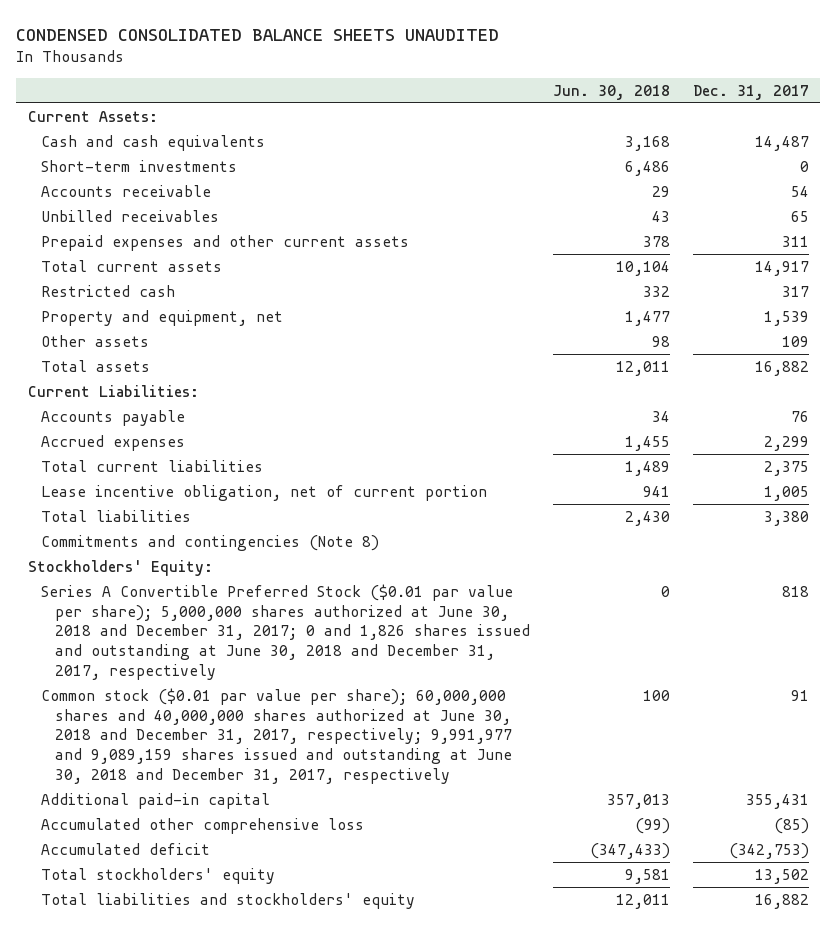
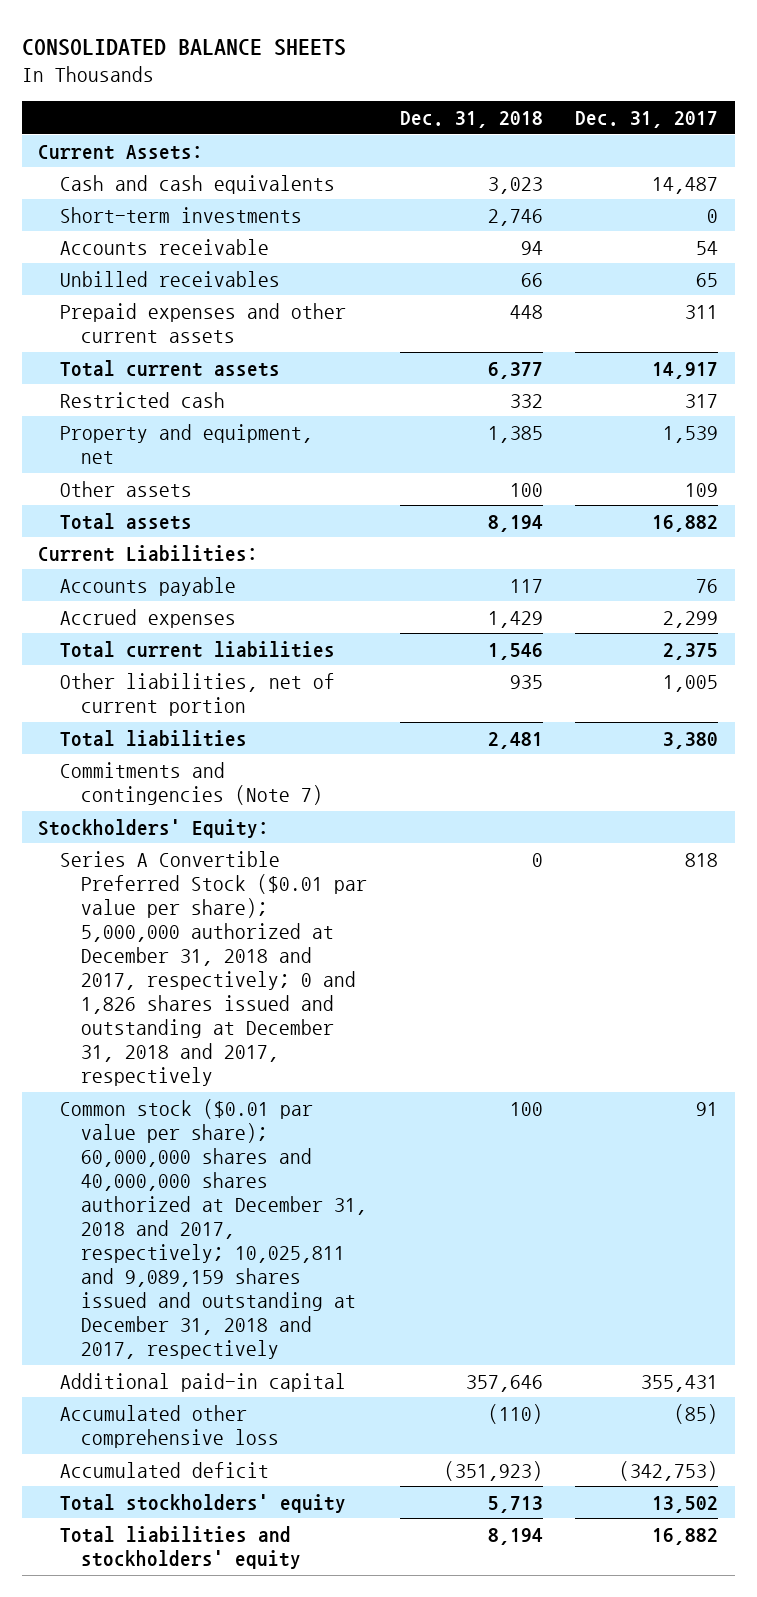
[16,28,500,41] CONDENSED CONSOLIDATED BALANCE SHEETS UNAUDITED -> [22,38,347,56] CONSOLIDATED BALANCE SHEETS
[552,84,670,100] Jun. 30, 2018 -> none
none -> [399,111,543,129] Dec. 31, 2018
[41,484,488,501] Lease incentive obligation, net of current portion -> none
none -> [59,672,335,716] Other liabilities, net of current portion
[41,534,380,551] Commitments and contingencies (Note 8) -> [59,761,324,805] Commitments and contingencies (Note 7)
[41,583,530,680] Series A Convertible Preferred Stock ($0.01 par value per share); 5,000,000 shares authorized at June 30, 2018 and December 31, 2017; 0 and 1,826 shares issued and outstanding at June 30, 2018 and December 31, 2017, respectively -> [59,850,368,1087] Series A Convertible Preferred Stock ($0.01 par value per share); 5,000,000 authorized at December 31, 2018 and 2017, respectively; 0 and 1,826 shares issued and outstanding at December 31, 2018 and 2017, respectively
[41,687,512,784] Common stock ($0.01 par value per share); 60,000,000 shares and 40,000,000 shares authorized at June 30, 2018 and December 31, 2017, respectively; 9,991,977 and 9,089,159 shares issued and outstanding at June 30, 2018 and December 31, 2017, respectively -> [59,1098,368,1360] Common stock ($0.01 par value per share); 60,000,000 shares and 40,000,000 shares authorized at December 31, 2018 and 2017, respectively; 10,025,811 and 9,089,159 shares issued and outstanding at December 31, 2018 and 2017, respectively

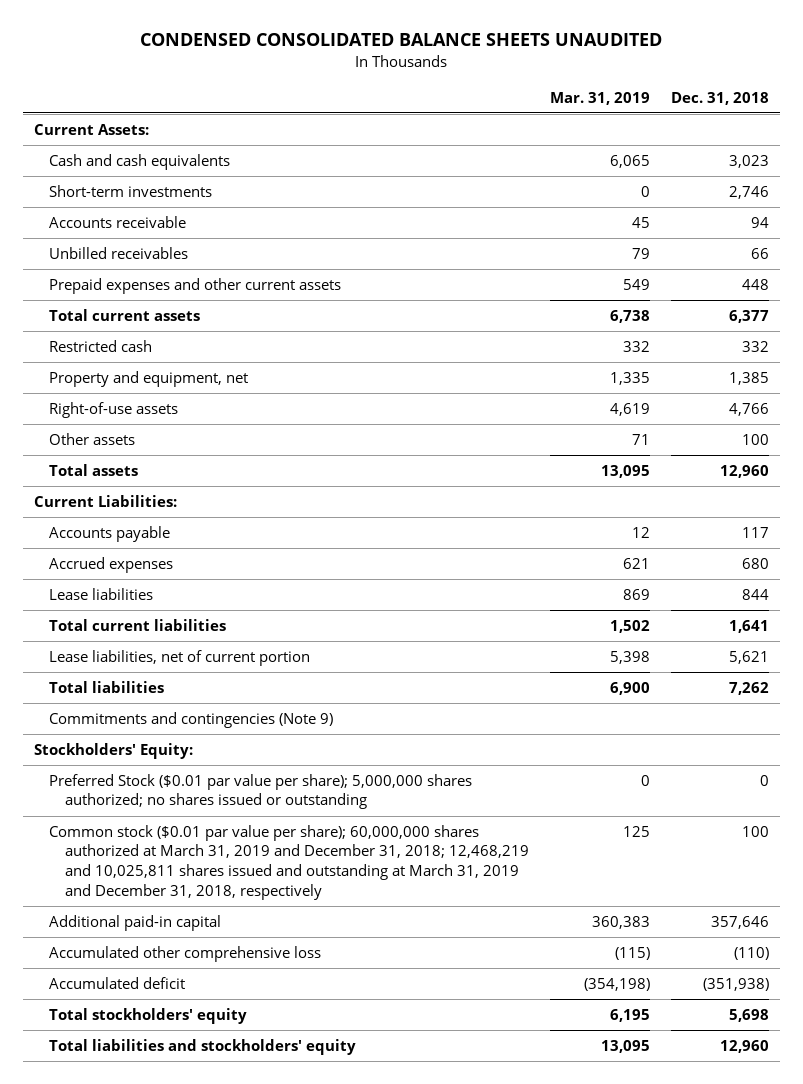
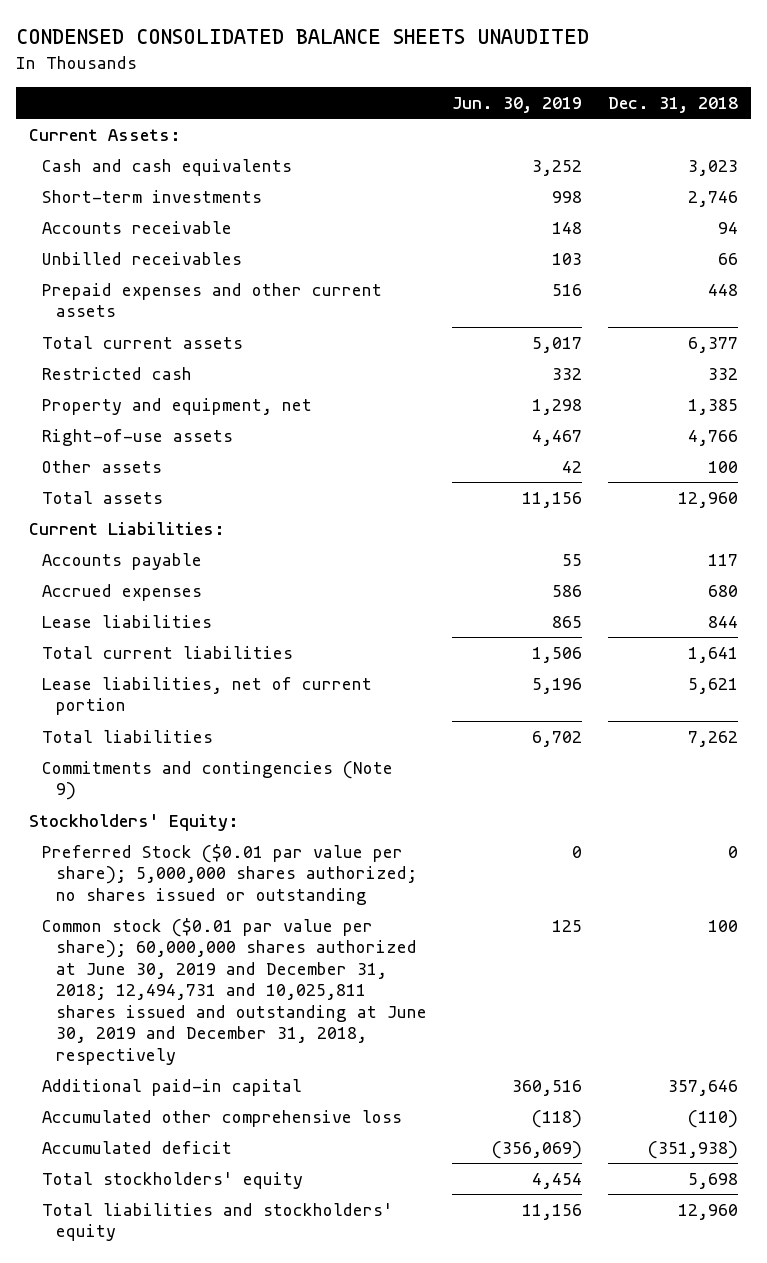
[550,91,651,105] Mar. 31, 2019 -> none
none -> [452,96,583,113] Jun. 30, 2019
[49,824,529,900] Common stock ($0.01 par value per share); 60,000,000 shares authorized at March 31, 2019 and December 31, 2018; 12,468,219 and 10,025,811 shares issued and outstanding at March 31, 2019 and December 31, 2018, respectively -> [42,917,427,1065] Common stock ($0.01 par value per share); 60,000,000 shares authorized at June 30, 2019 and December 31, 2018; 12,494,731 and 10,025,811 shares issued and outstanding at June 30, 2019 and December 31, 2018, respectively

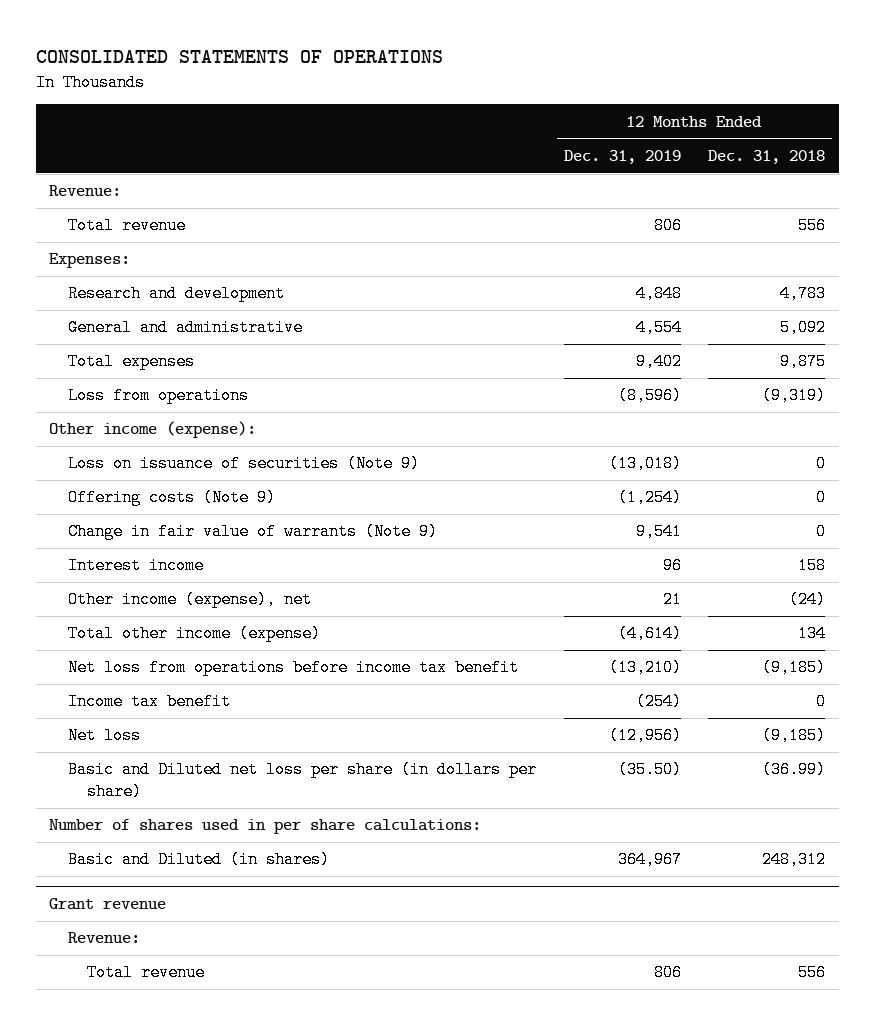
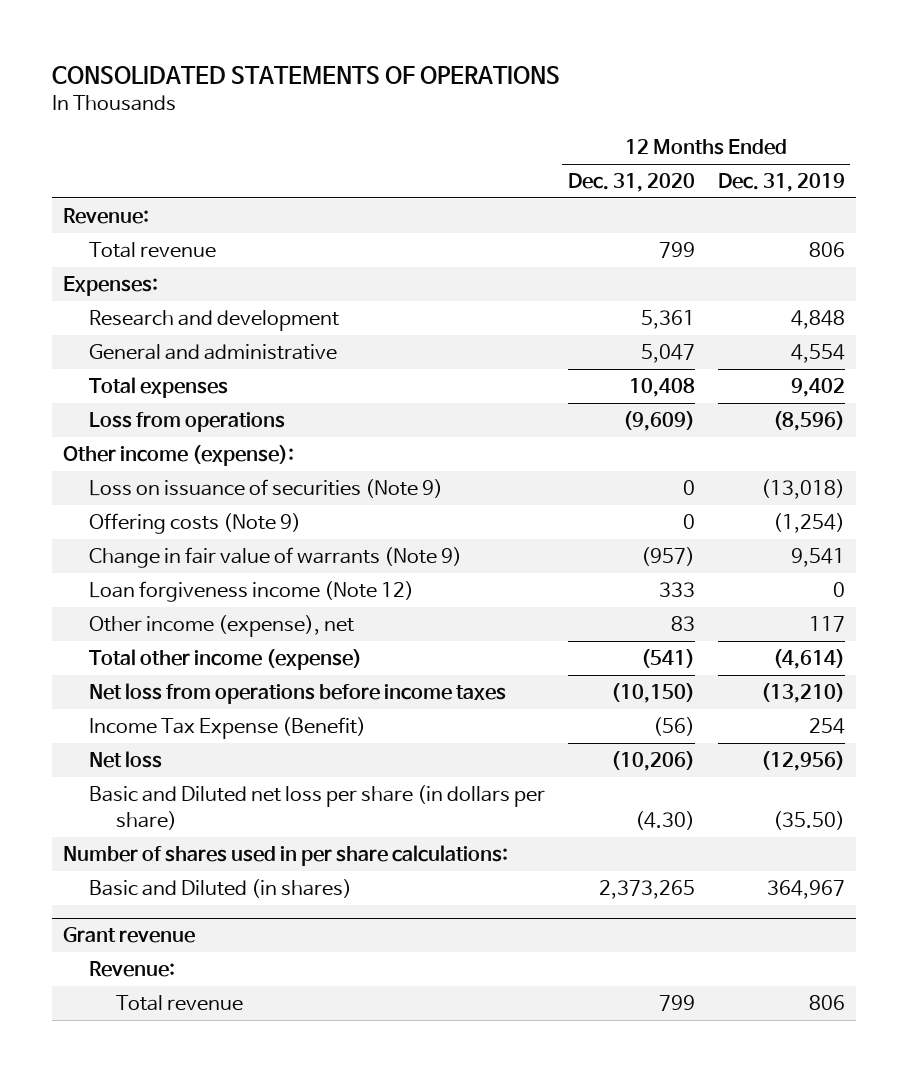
[708,149,826,164] Dec. 31, 2018 -> none
none -> [567,173,695,193] Dec. 31, 2020
[68,557,205,575] Interest income -> none
none -> [89,581,415,603] Loan forgiveness income (Note 12)
[662,591,682,609] 21 -> [808,616,845,633] 117
[68,659,520,677] Net loss from operations before income tax benefit -> [89,683,507,705] Net loss from operations before income taxes
[68,693,232,711] Income tax benefit -> [89,717,367,740] Income Tax Expense (Benefit)
[635,693,682,711] (254) -> [808,718,845,735] 254

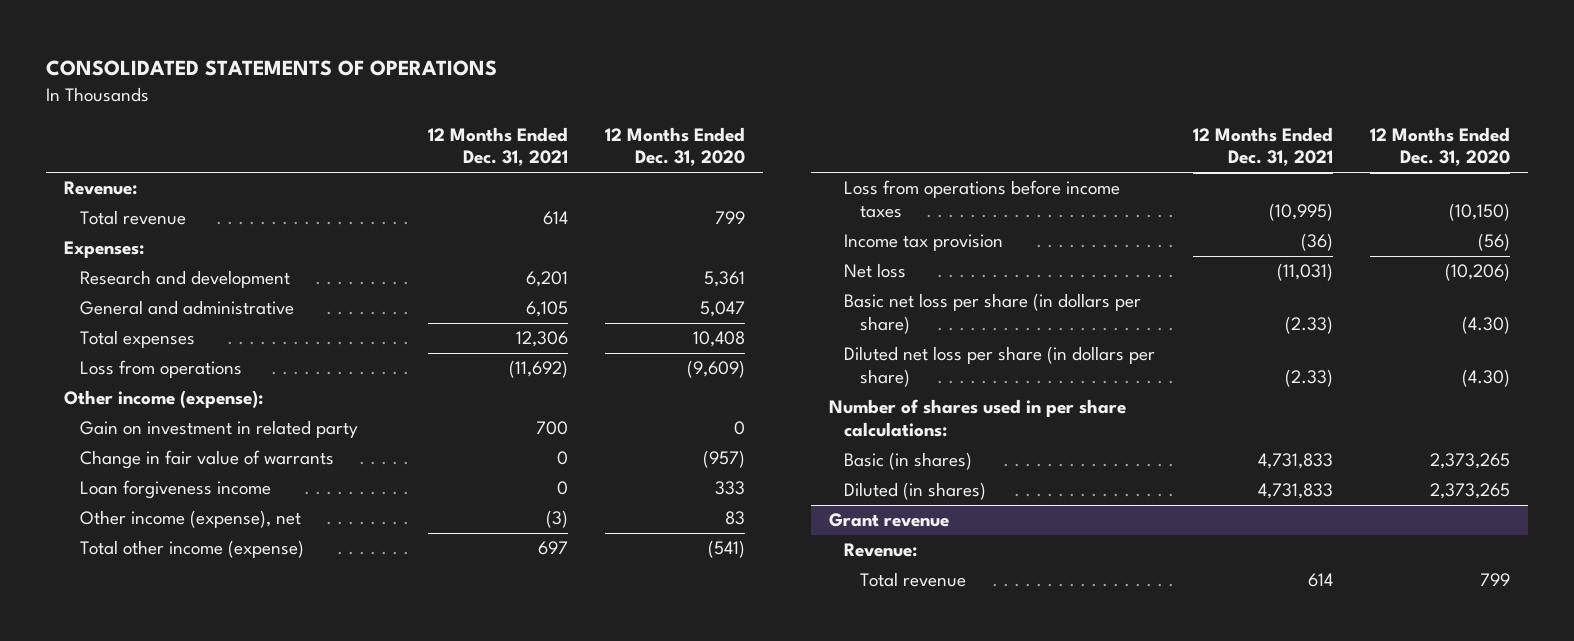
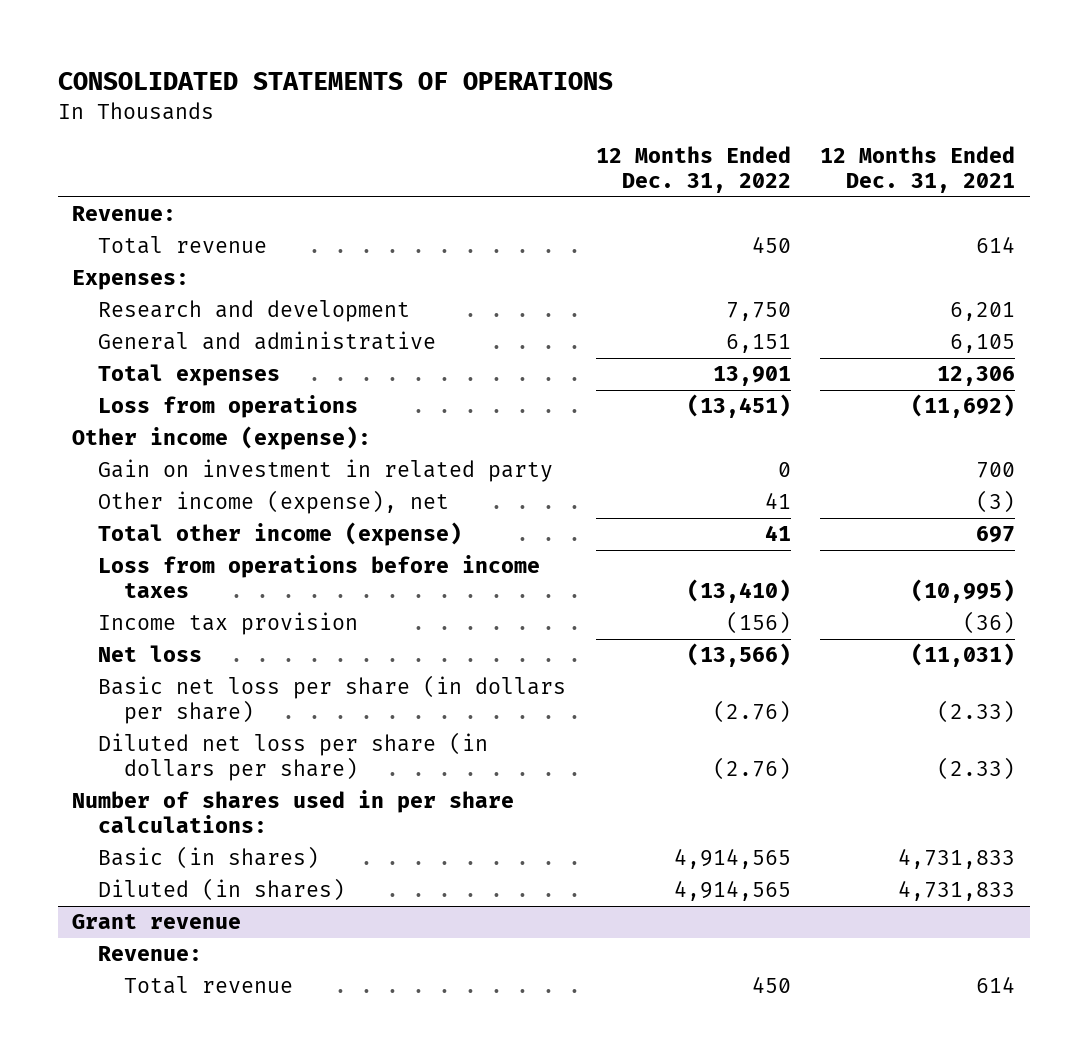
[604,127,745,167] 12 Months Ended Dec. 31, 2020 -> none
none -> [595,146,791,193] 12 Months Ended Dec. 31, 2022
[79,450,334,470] Change in fair value of warrants -> none
[79,480,271,500] Loan forgiveness income -> none

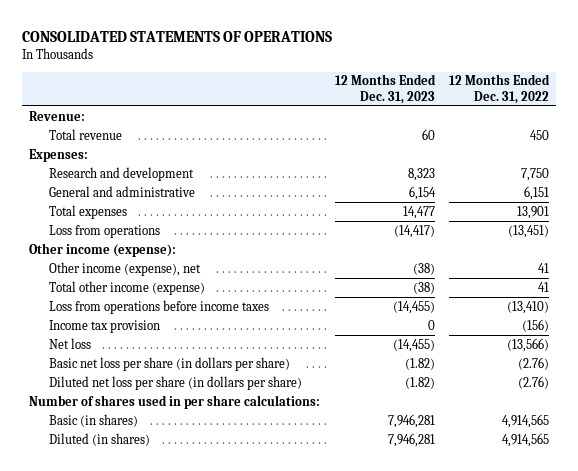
[820,146,1016,193] 12 Months Ended Dec. 31, 2021 -> none
none -> [334,74,436,104] 12 Months Ended Dec. 31, 2023
[98,459,554,483] Gain on investment in related party -> none
[72,914,242,930] Grant revenue -> none
[98,946,203,962] Revenue: -> none
[123,976,293,995] Total revenue -> none

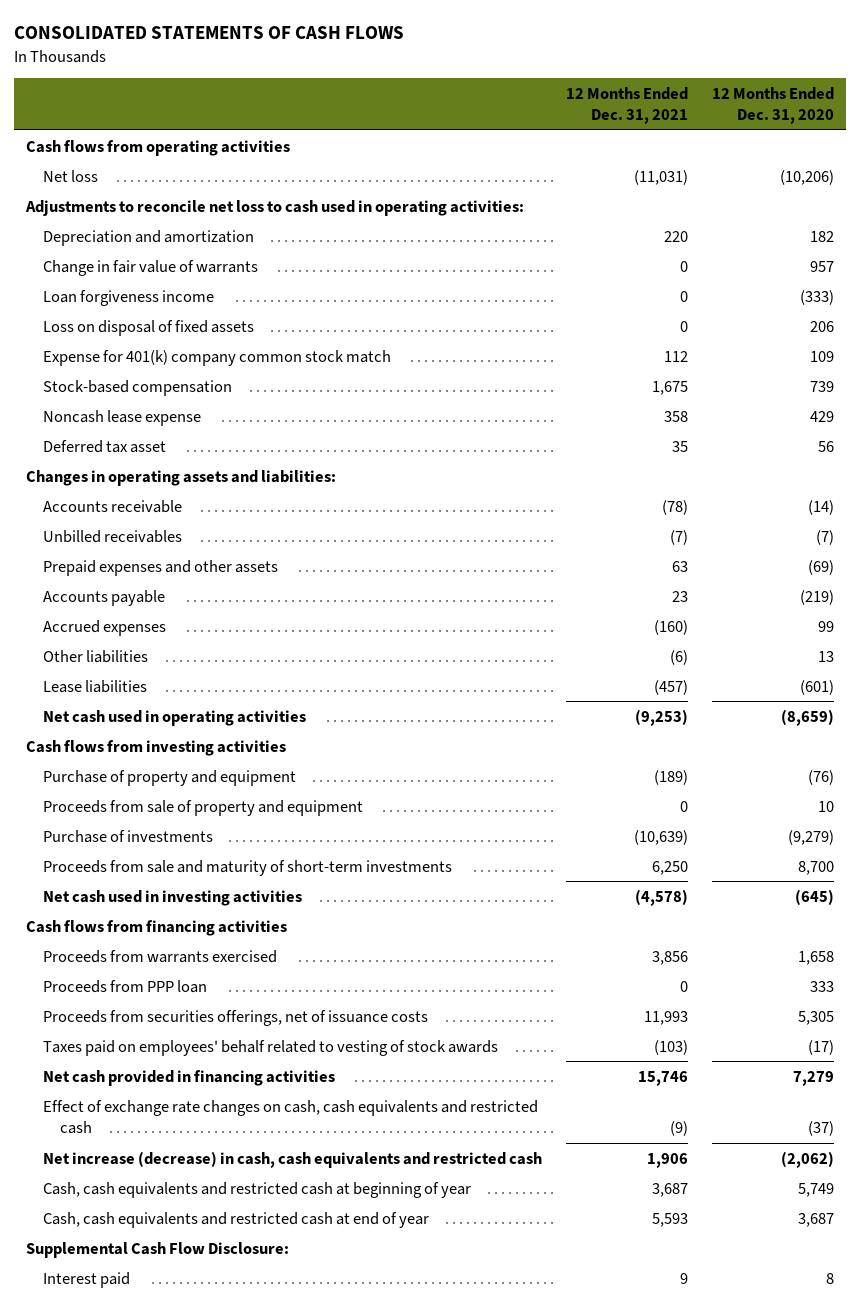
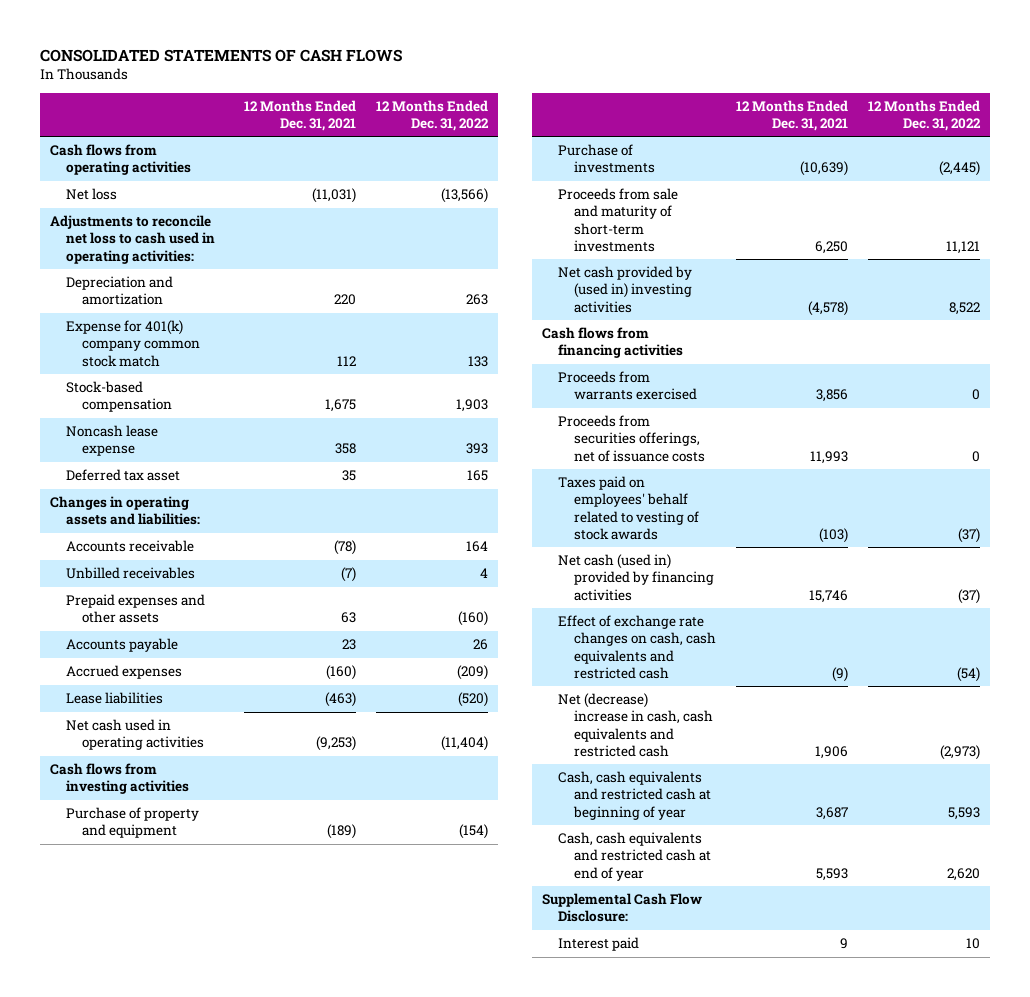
[711,86,834,124] 12 Months Ended Dec. 31, 2020 -> none
none -> [376,99,490,131] 12 Months Ended Dec. 31, 2022
[42,259,258,276] Change in fair value of warrants -> none
[42,289,214,306] Loan forgiveness income -> none
[42,319,254,336] Loss on disposal of fixed assets -> none
[42,649,148,663] Other liabilities -> none
[653,679,688,695] (457) -> [325,692,357,708] (463)
[42,799,363,816] Proceeds from sale of property and equipment -> none
[42,889,302,906] Net cash used in investing activities -> [557,266,692,313] Net cash provided by (used in) investing activities
[42,979,207,993] Proceeds from PPP loan -> none
[42,1069,335,1086] Net cash provided in financing activities -> [557,554,714,601] Net cash (used in) provided by financing activities
[42,1150,542,1168] Net increase (decrease) in cash, cash equivalents and restricted cash -> [557,693,713,757] Net (decrease) increase in cash, cash equivalents and restricted cash

